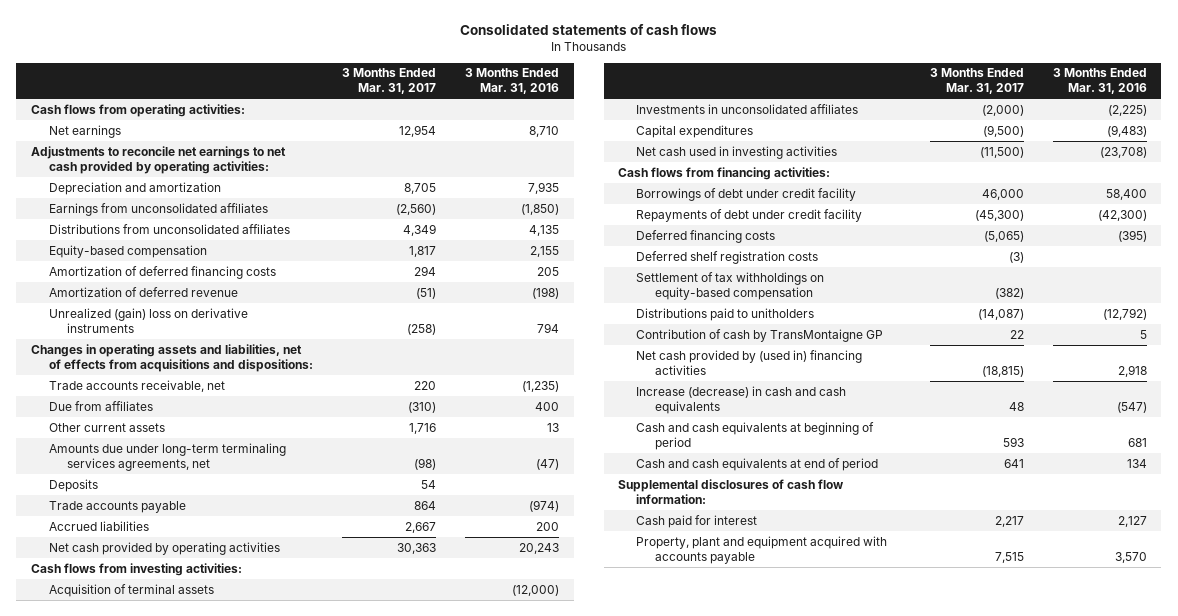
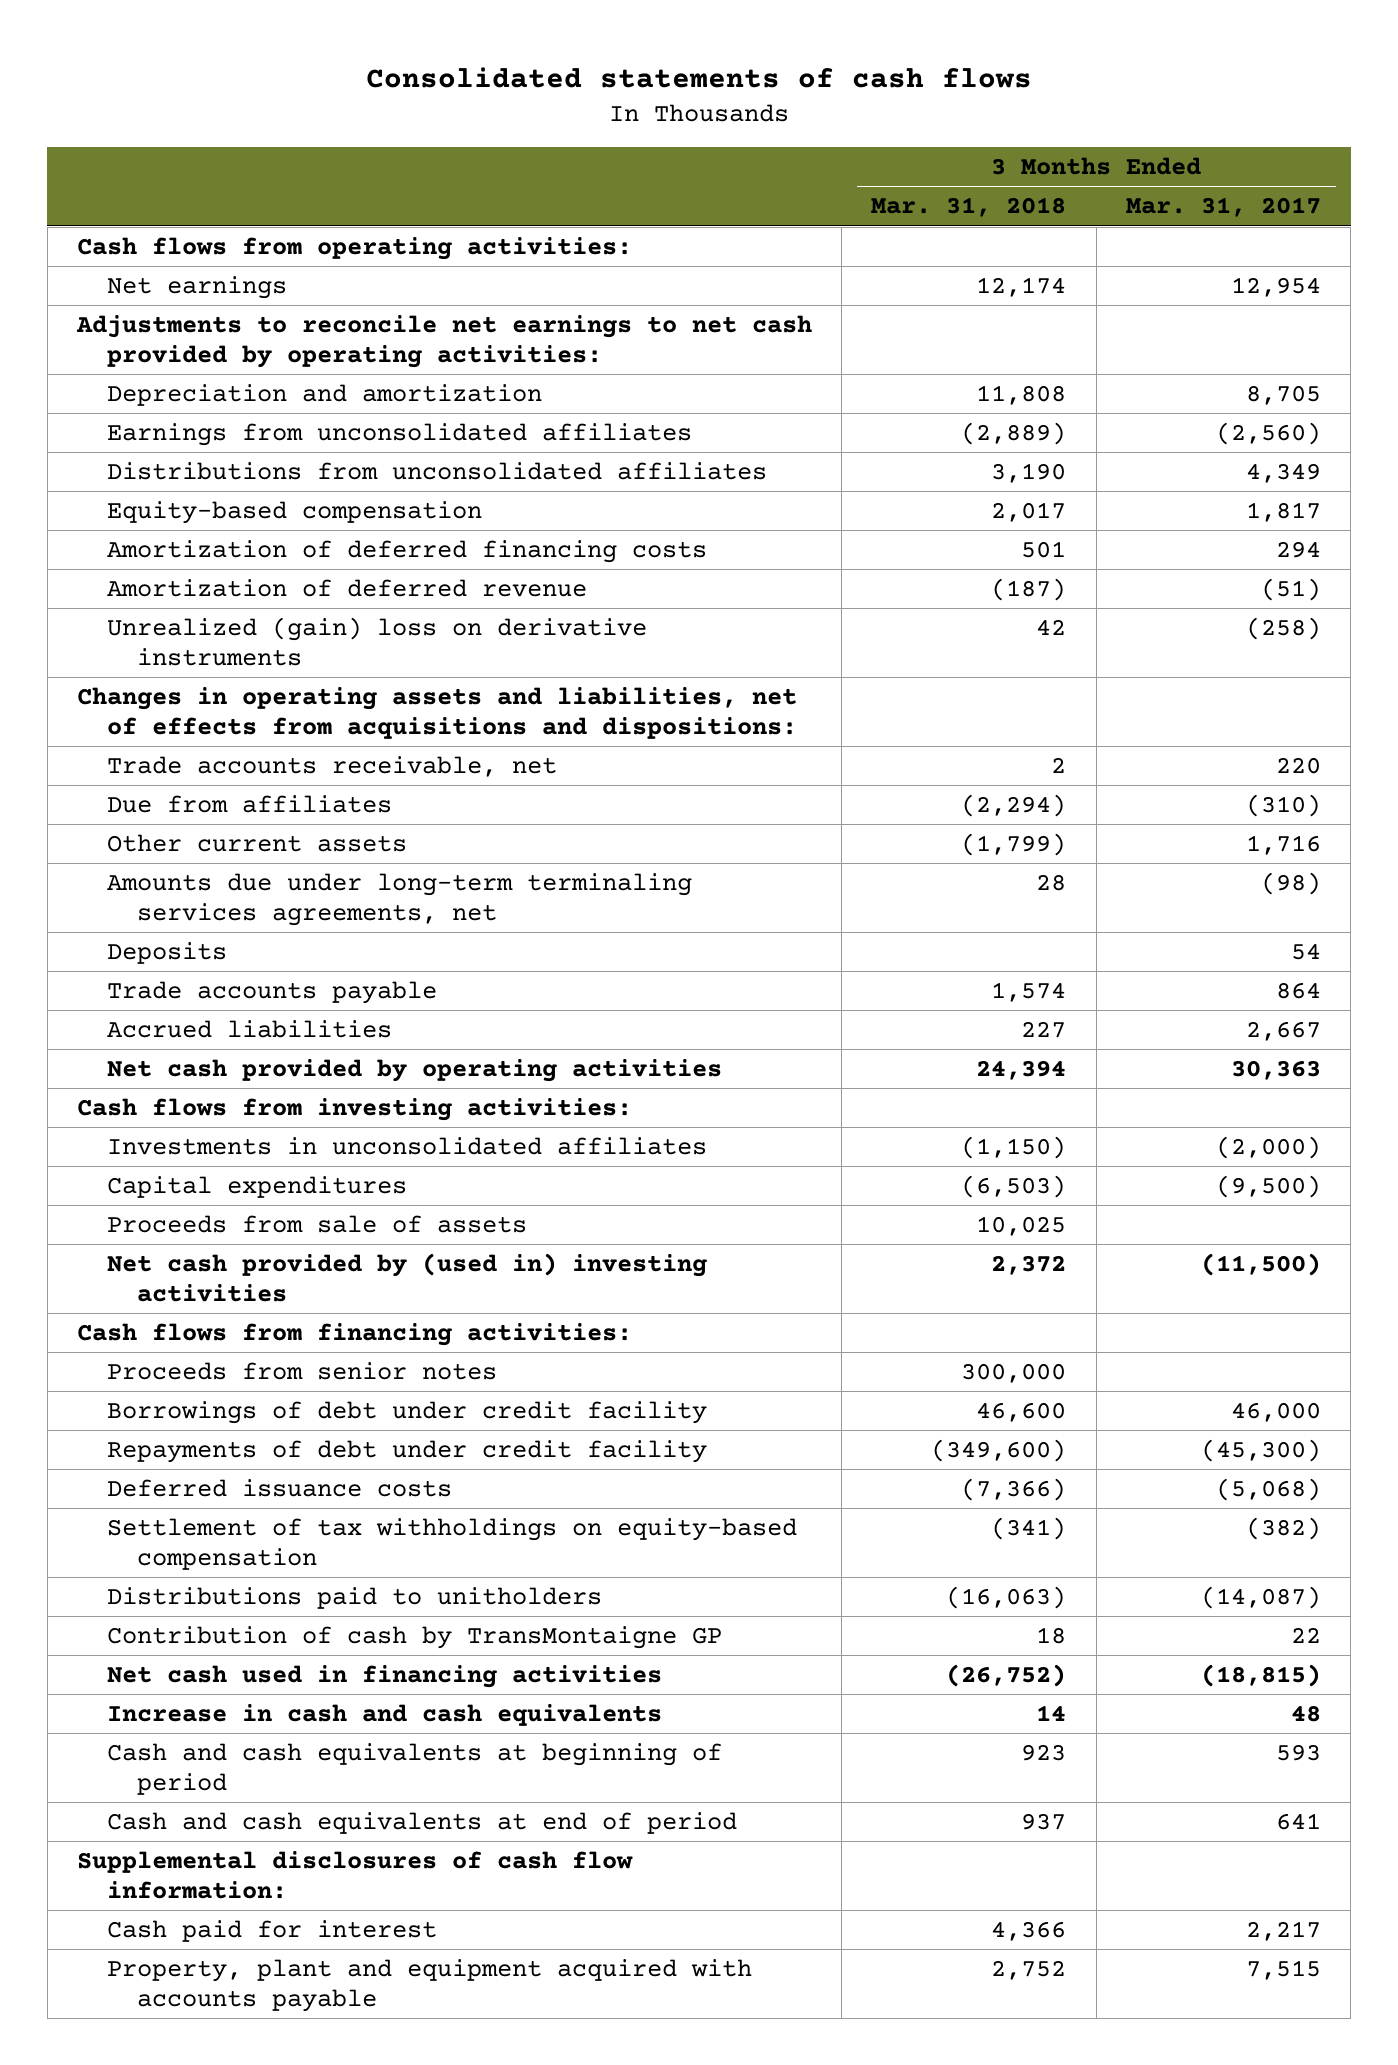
[465,68,560,95] 3 Months Ended Mar. 31, 2016 -> none
none -> [871,197,1067,218] Mar. 31, 2018
[48,583,214,597] Acquisition of terminal assets -> none
none -> [107,1215,528,1234] Proceeds from sale of assets
[636,145,838,159] Net cash used in investing activities -> [107,1253,708,1303] Net cash provided by (used in) investing activities
none -> [107,1362,498,1381] Proceeds from senior notes
[636,229,776,243] Deferred financing costs -> none
[636,250,819,264] Deferred shelf registration costs -> [107,1479,453,1498] Deferred issuance costs
[1008,251,1024,263] (3) -> [1215,1478,1321,1502] (5,068)
[636,349,863,375] Net cash provided by (used in) financing activities -> [107,1665,663,1689] Net cash used in financing activities
[636,385,847,414] Increase (decrease) in cash and cash equivalents -> [107,1704,663,1727] Increase in cash and cash equivalents

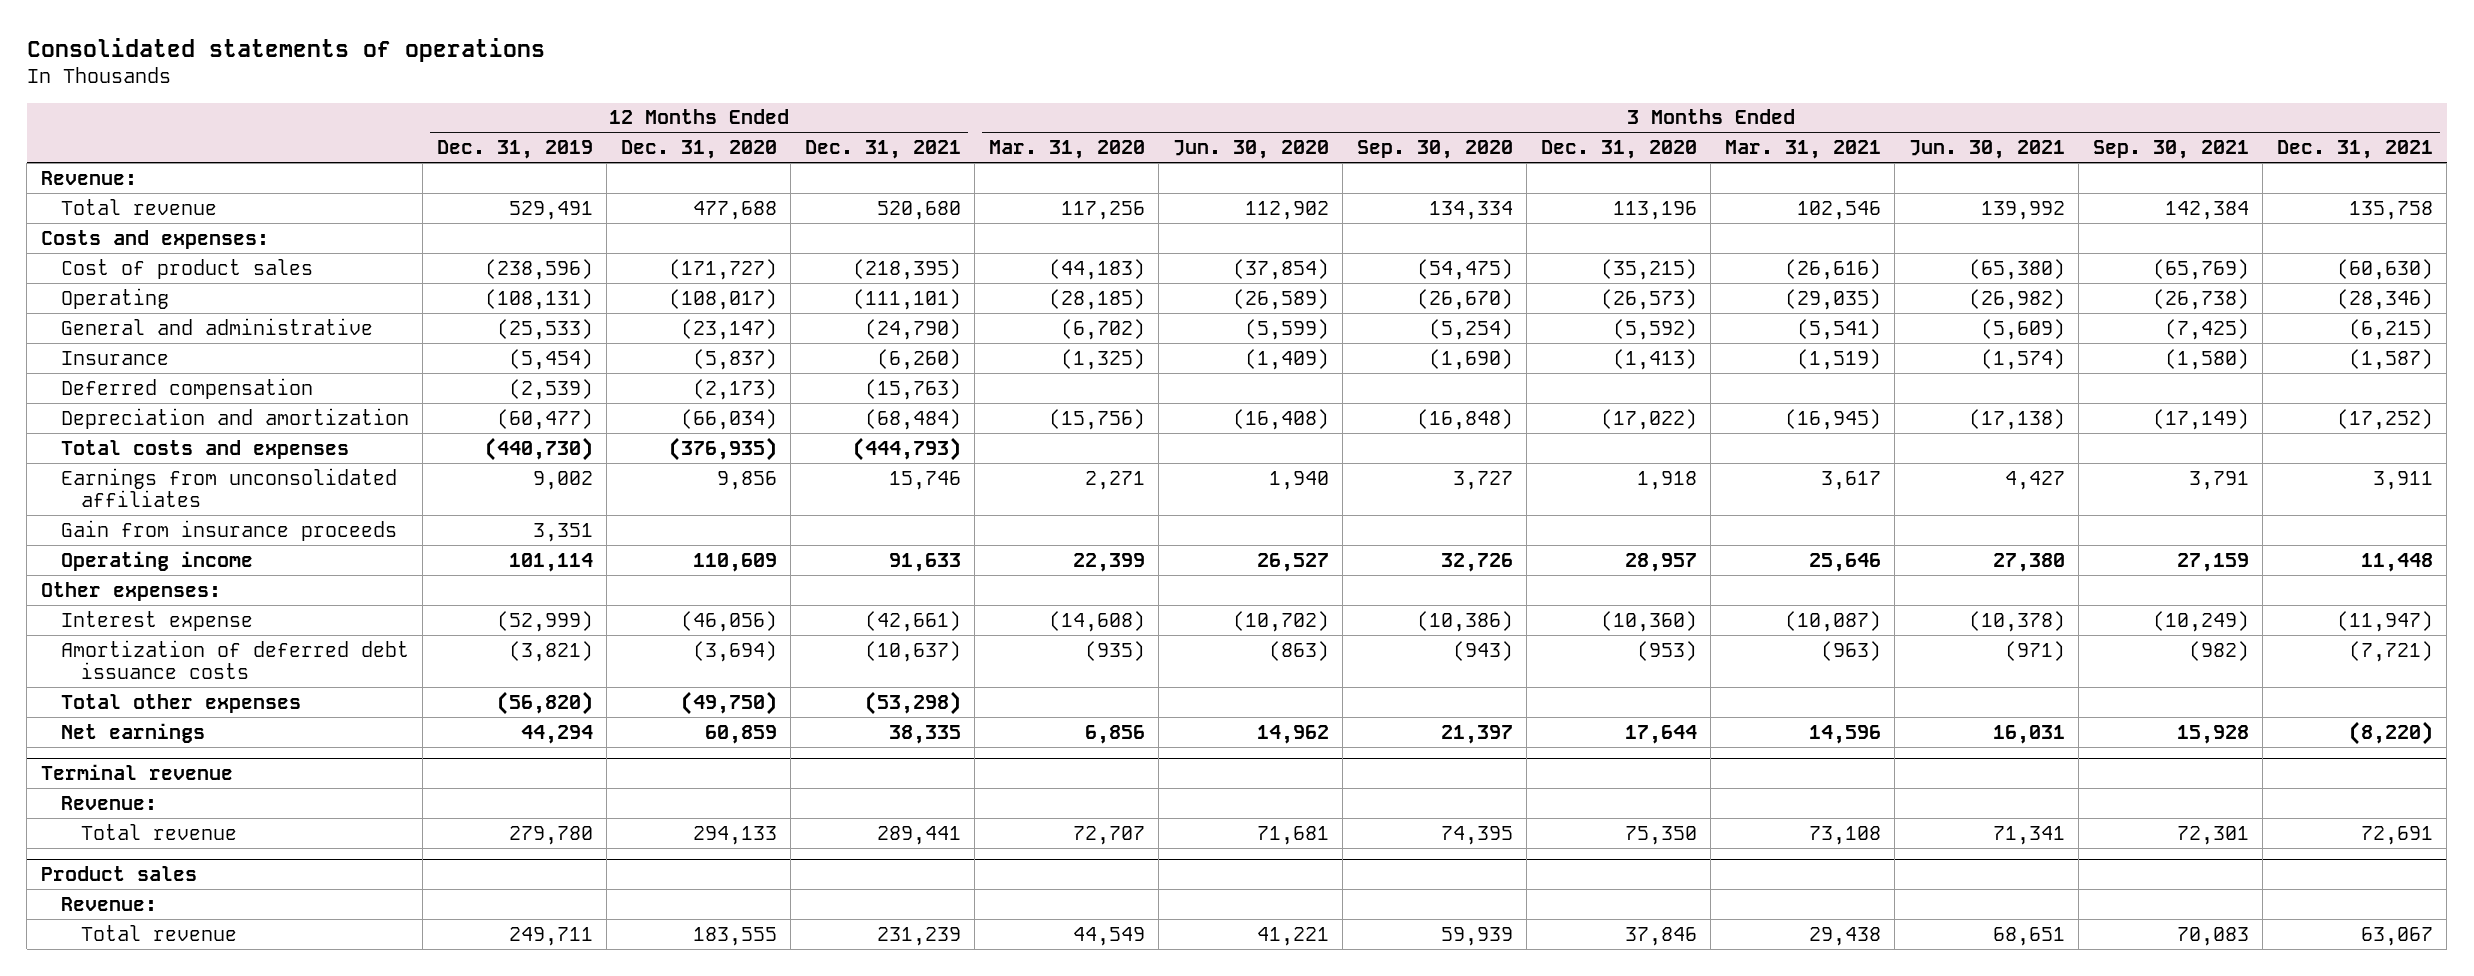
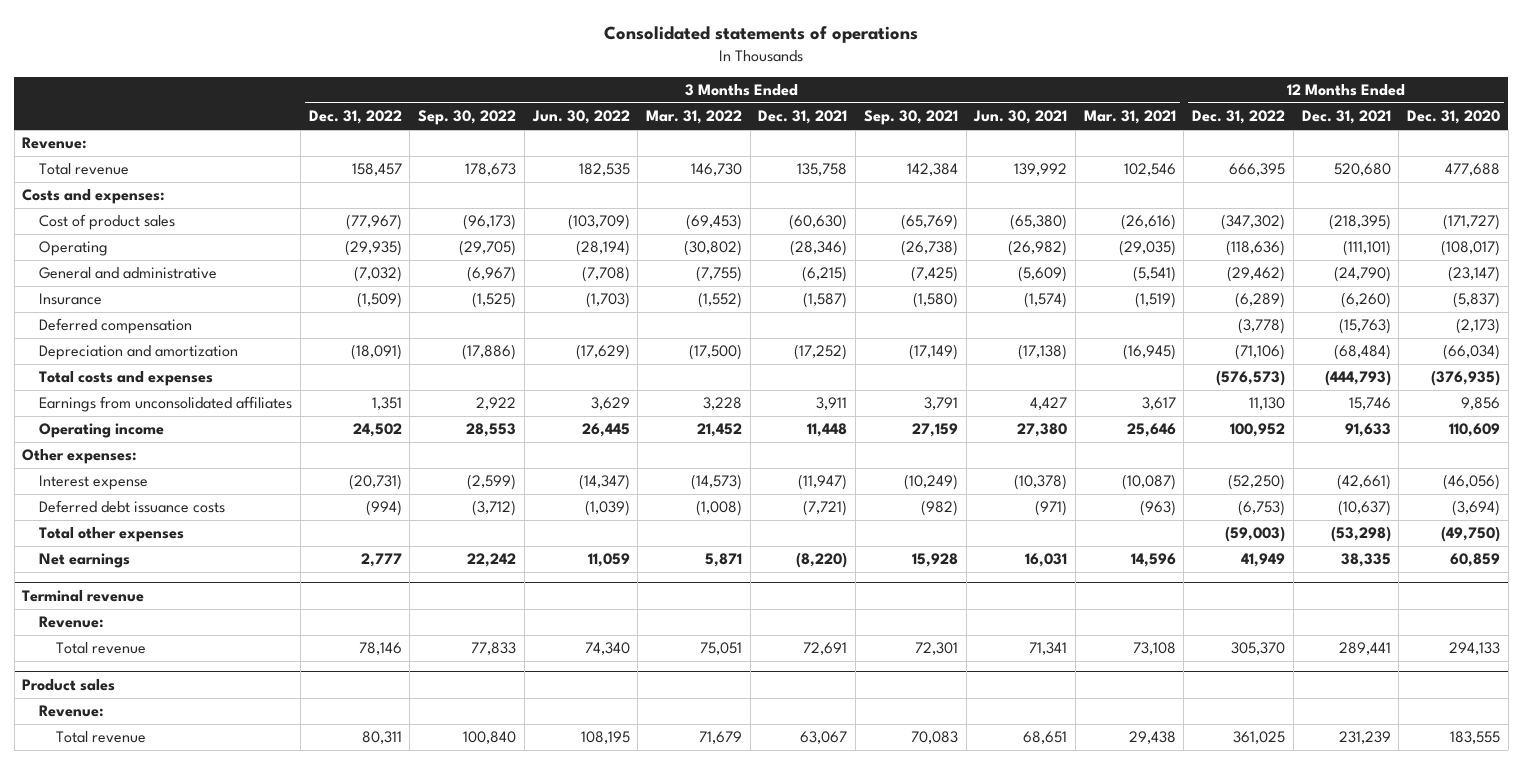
[436,140,593,160] Dec. 31, 2019 -> none
[988,140,1145,160] Mar. 31, 2020 -> none
[1172,140,1329,160] Jun. 30, 2020 -> none
[1356,140,1513,160] Sep. 30, 2020 -> none
[1540,140,1697,160] Dec. 31, 2020 -> none
none -> [308,110,402,125] Dec. 31, 2022
none -> [418,110,517,126] Sep. 30, 2022
none -> [531,110,630,125] Jun. 30, 2022
none -> [646,110,743,125] Mar. 31, 2022
none -> [1192,110,1286,125] Dec. 31, 2022
[60,519,397,541] Gain from insurance proceeds -> none
[60,639,409,680] Amortization of deferred debt issuance costs -> [39,500,226,514] Deferred debt issuance costs

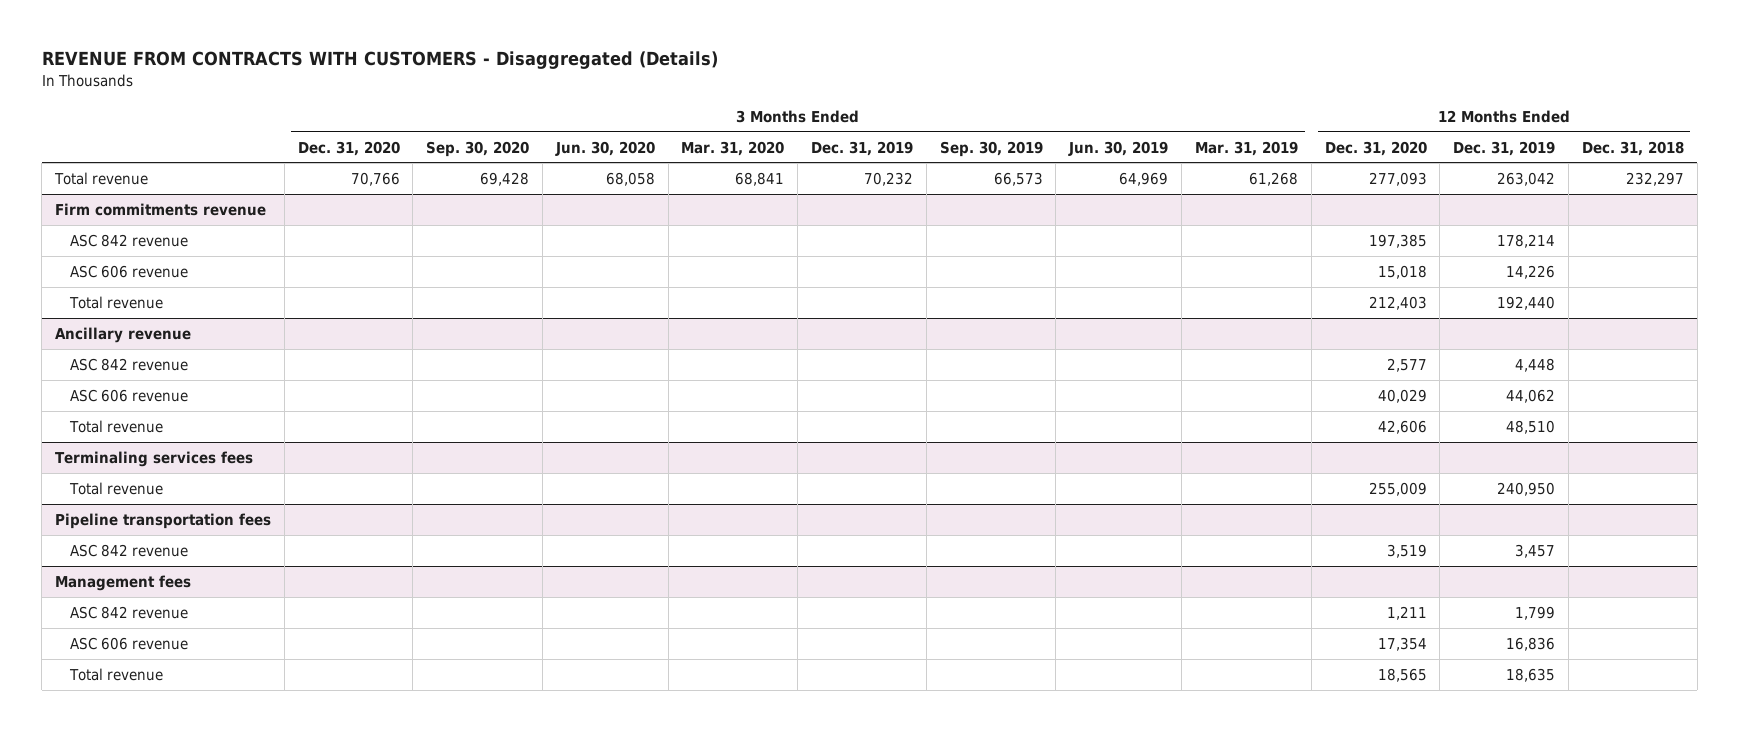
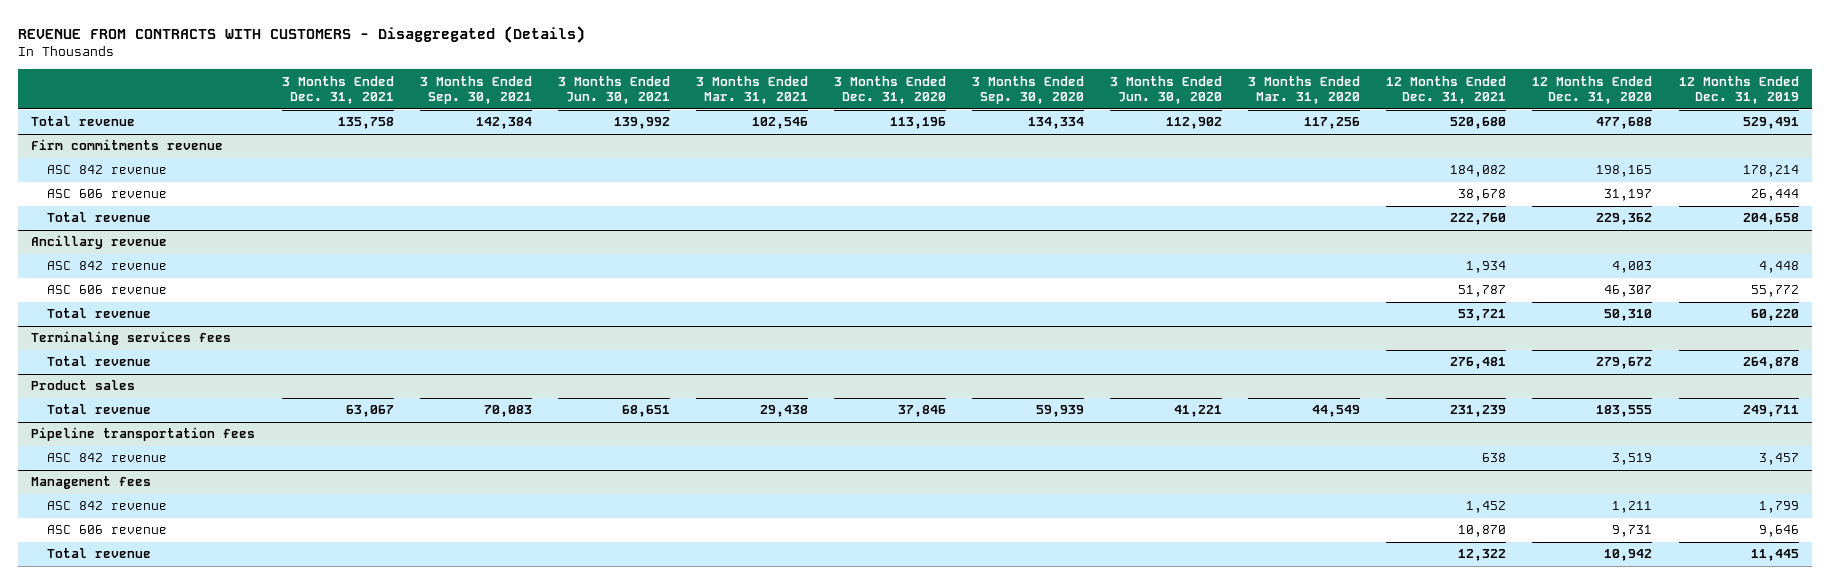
[811,140,914,156] Dec. 31, 2019 -> none
[939,140,1043,157] Sep. 30, 2019 -> none
[1068,140,1169,156] Jun. 30, 2019 -> none
[1194,140,1298,156] Mar. 31, 2019 -> none
[1581,140,1684,156] Dec. 31, 2018 -> none
none -> [281,75,394,105] 3 Months Ended Dec. 31, 2021
none -> [419,75,532,105] 3 Months Ended Sep. 30, 2021
none -> [557,75,670,105] 3 Months Ended Jun. 30, 2021
none -> [695,75,808,105] 3 Months Ended Mar. 31, 2021
none -> [1386,75,1507,105] 12 Months Ended Dec. 31, 2021
[350,171,400,186] 70,766 -> [889,117,946,130] 113,196
[480,171,530,186] 69,428 -> [1028,117,1085,130] 134,334
[605,171,655,186] 68,058 -> [1166,117,1223,130] 112,902
[735,171,785,186] 68,841 -> [1304,117,1361,130] 117,256
[1368,171,1427,186] 277,093 -> [1596,117,1653,130] 477,688
[1497,171,1556,186] 263,042 -> [1742,117,1799,130] 529,491
[1368,233,1427,248] 197,385 -> [1596,165,1653,178] 198,165
[1377,264,1427,279] 15,018 -> [1604,189,1653,202] 31,197
[1506,264,1556,279] 14,226 -> [1750,189,1799,202] 26,444
[1368,295,1427,310] 212,403 -> [1596,213,1653,226] 229,362
[1497,295,1556,310] 192,440 -> [1742,213,1799,226] 204,658
[1386,357,1427,372] 2,577 -> [1612,261,1653,274] 4,003
[1377,388,1427,403] 40,029 -> [1604,285,1653,298] 46,307
[1506,388,1556,403] 44,062 -> [1750,285,1799,298] 55,772
[1377,419,1427,434] 42,606 -> [1604,309,1653,322] 50,310
[1506,419,1556,434] 48,510 -> [1750,309,1799,322] 60,220
[1368,481,1427,496] 255,009 -> [1596,357,1653,370] 279,672
[1497,481,1556,496] 240,950 -> [1742,357,1799,370] 264,878
none -> [31,380,136,391] Product sales
none -> [47,404,152,415] Total revenue
[1377,636,1427,651] 17,354 -> [1612,525,1653,538] 9,731
[1506,636,1556,651] 16,836 -> [1758,525,1799,538] 9,646
[1377,667,1427,682] 18,565 -> [1604,549,1653,562] 10,942
[1506,667,1556,682] 18,635 -> [1750,549,1799,562] 11,445

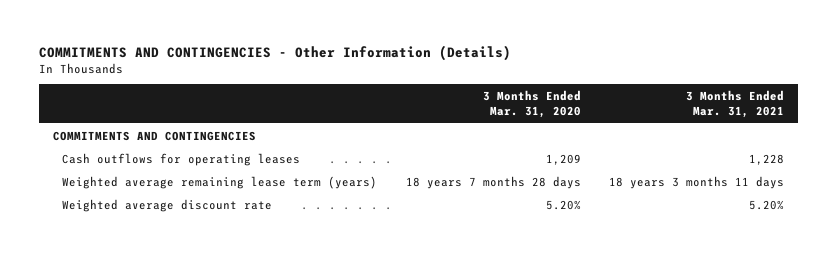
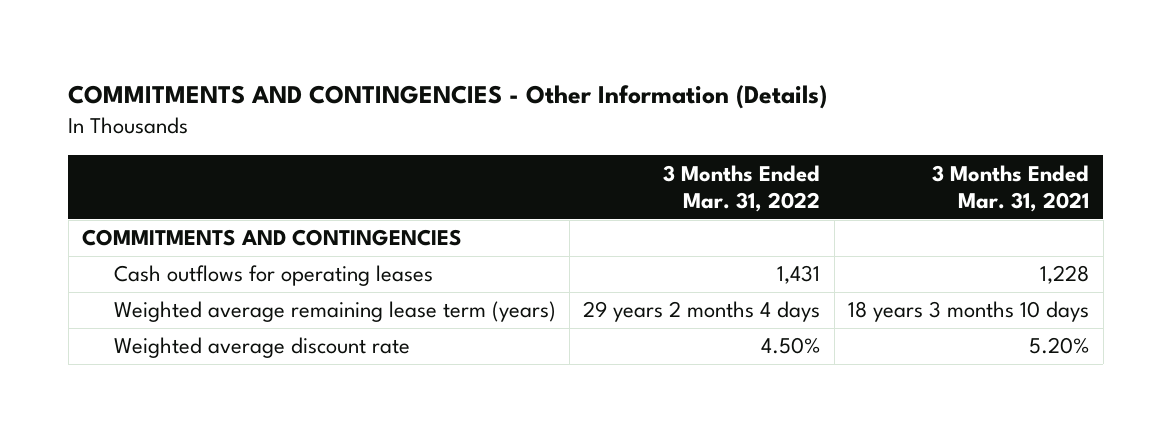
[482,90,581,119] 3 Months Ended Mar. 31, 2020 -> none
none -> [663,164,821,212] 3 Months Ended Mar. 31, 2022
[609,175,785,189] 18 years 3 months 11 days -> [848,301,1090,323] 18 years 3 months 10 days

